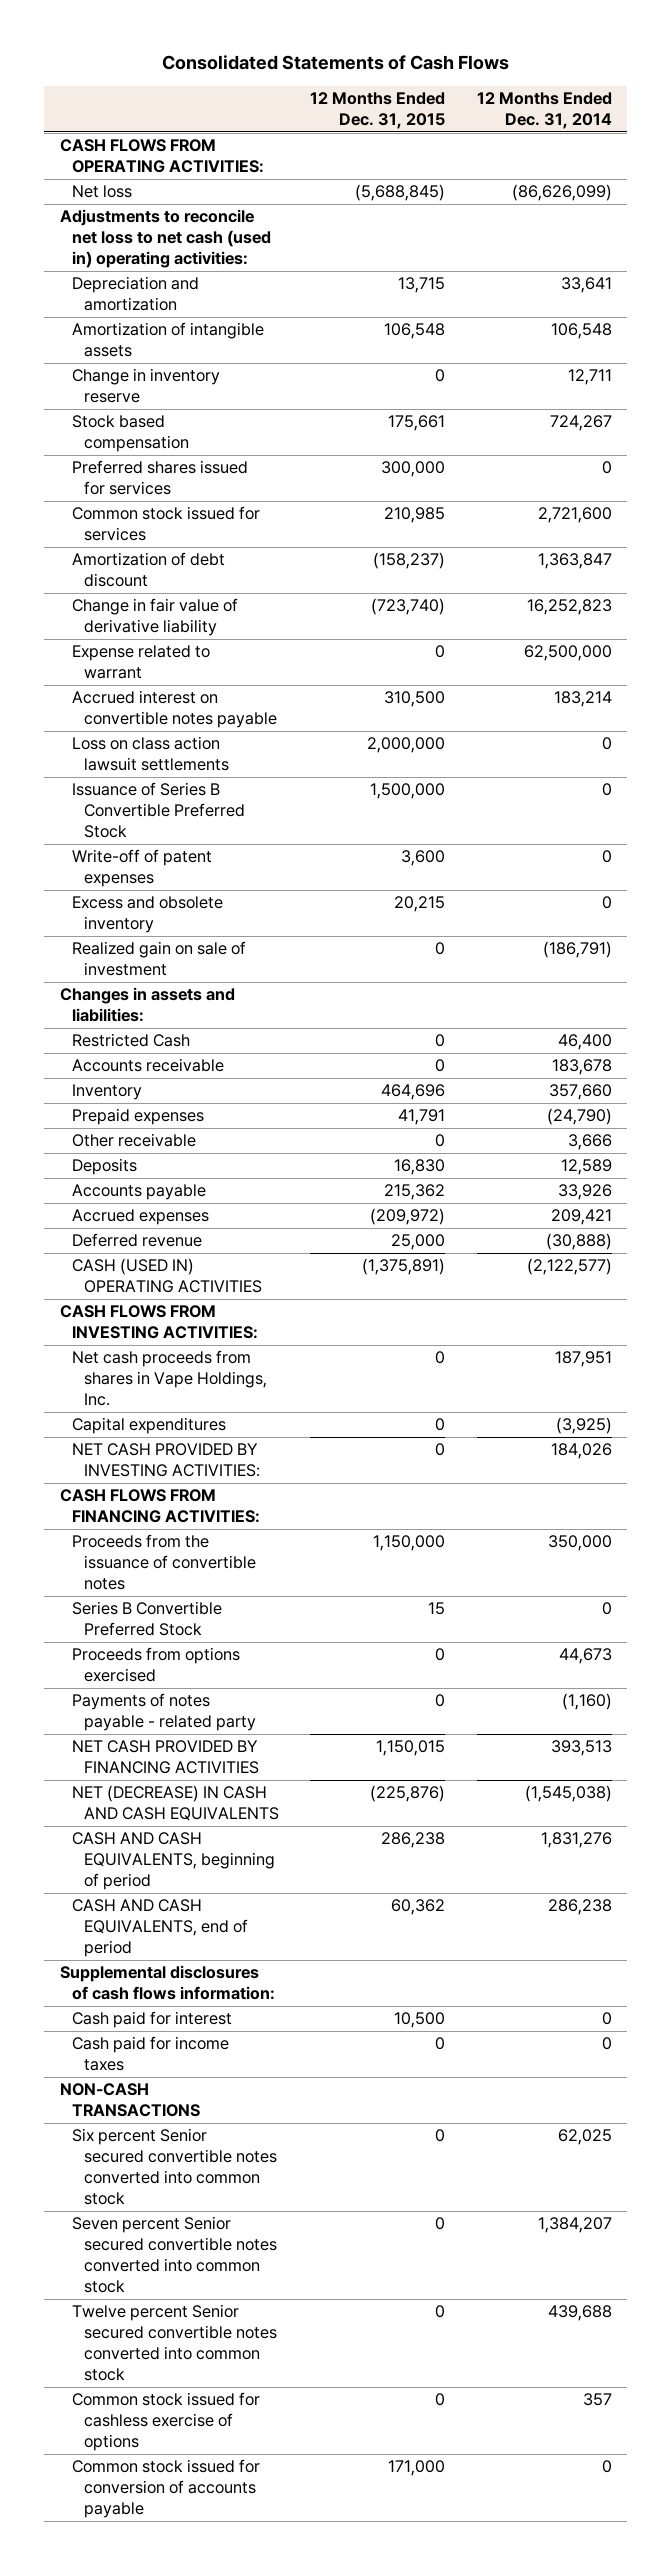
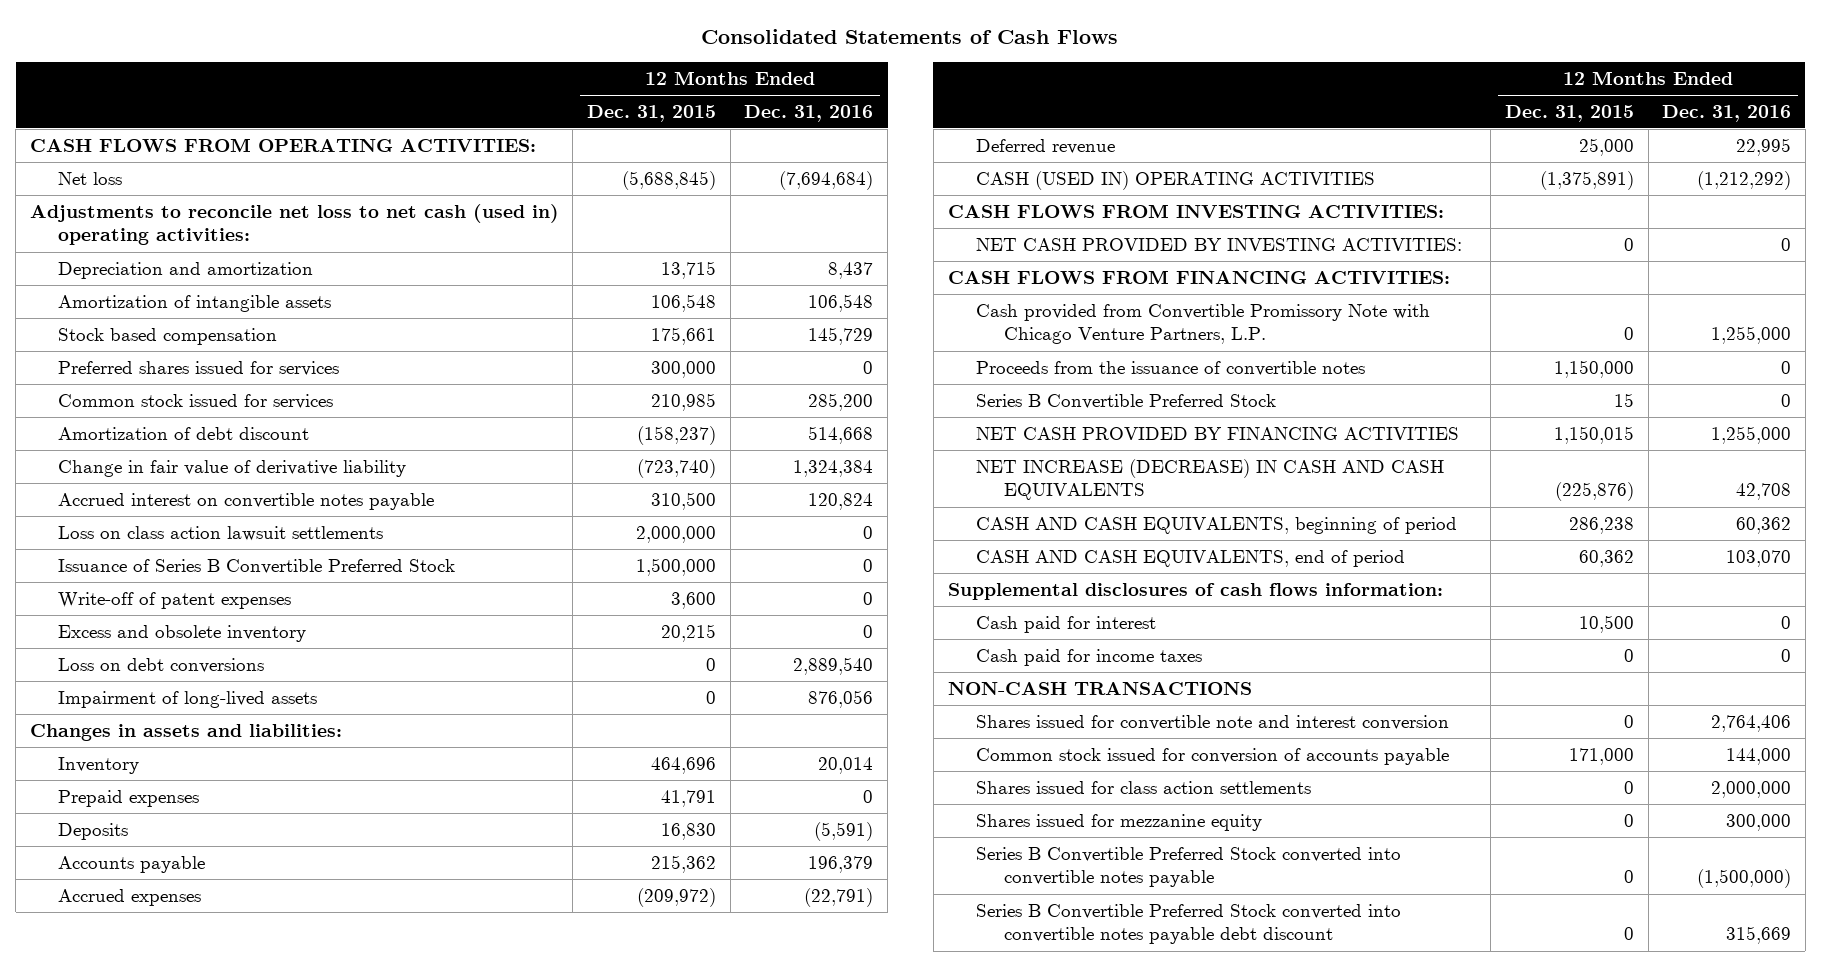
[476,92,612,130] 12 Months Ended Dec. 31, 2014 -> none
none -> [744,104,874,122] Dec. 31, 2016
[71,368,220,404] Change in inventory reserve -> none
[71,645,210,680] Expense related to warrant -> none
[71,941,246,977] Realized gain on sale of investment -> none
none -> [58,657,265,673] Loss on debt conversions
none -> [58,690,318,708] Impairment of long-lived assets
[71,1033,190,1048] Restricted Cash -> none
[71,1058,224,1073] Accounts receivable -> none
[71,1133,196,1148] Other receivable -> none
[71,1350,268,1407] Net cash proceeds from shares in Vape Holdings, Inc. -> none
[71,1417,226,1435] Capital expenditures -> none
none -> [975,303,1430,345] Cash provided from Convertible Promissory Note with Chicago Venture Partners, L.P.
[71,1647,240,1683] Proceeds from options exercised -> none
[71,1693,257,1732] Payments of notes payable - related party -> none
[71,1785,280,1822] NET (DECREASE) IN CASH AND CASH EQUIVALENTS -> [975,458,1444,501] NET INCREASE (DECREASE) IN CASH AND CASH EQUIVALENTS
[71,2128,278,2206] Six percent Senior secured convertible notes converted into common stock -> none
[71,2216,278,2294] Seven percent Senior secured convertible notes converted into common stock -> none
[71,2304,278,2382] Twelve percent Senior secured convertible notes converted into common stock -> none
[71,2392,260,2452] Common stock issued for cashless exercise of options -> none
none -> [975,714,1449,730] Shares issued for convertible note and interest conversion
none -> [975,780,1311,794] Shares issued for class action settlements
none -> [975,813,1262,831] Shares issued for mezzanine equity
none -> [975,846,1401,888] Series B Convertible Preferred Stock converted into convertible notes payable
none -> [975,903,1401,945] Series B Convertible Preferred Stock converted into convertible notes payable debt discount

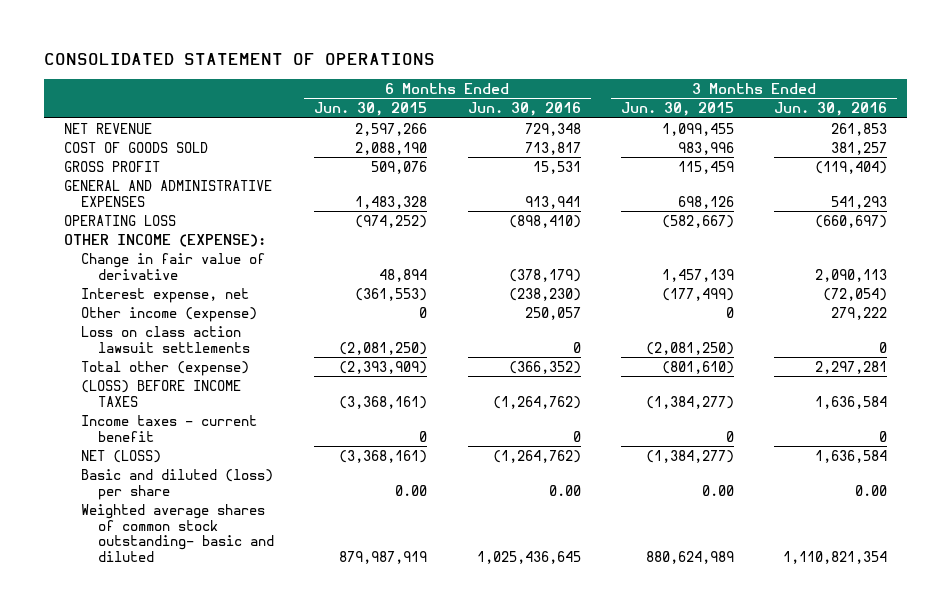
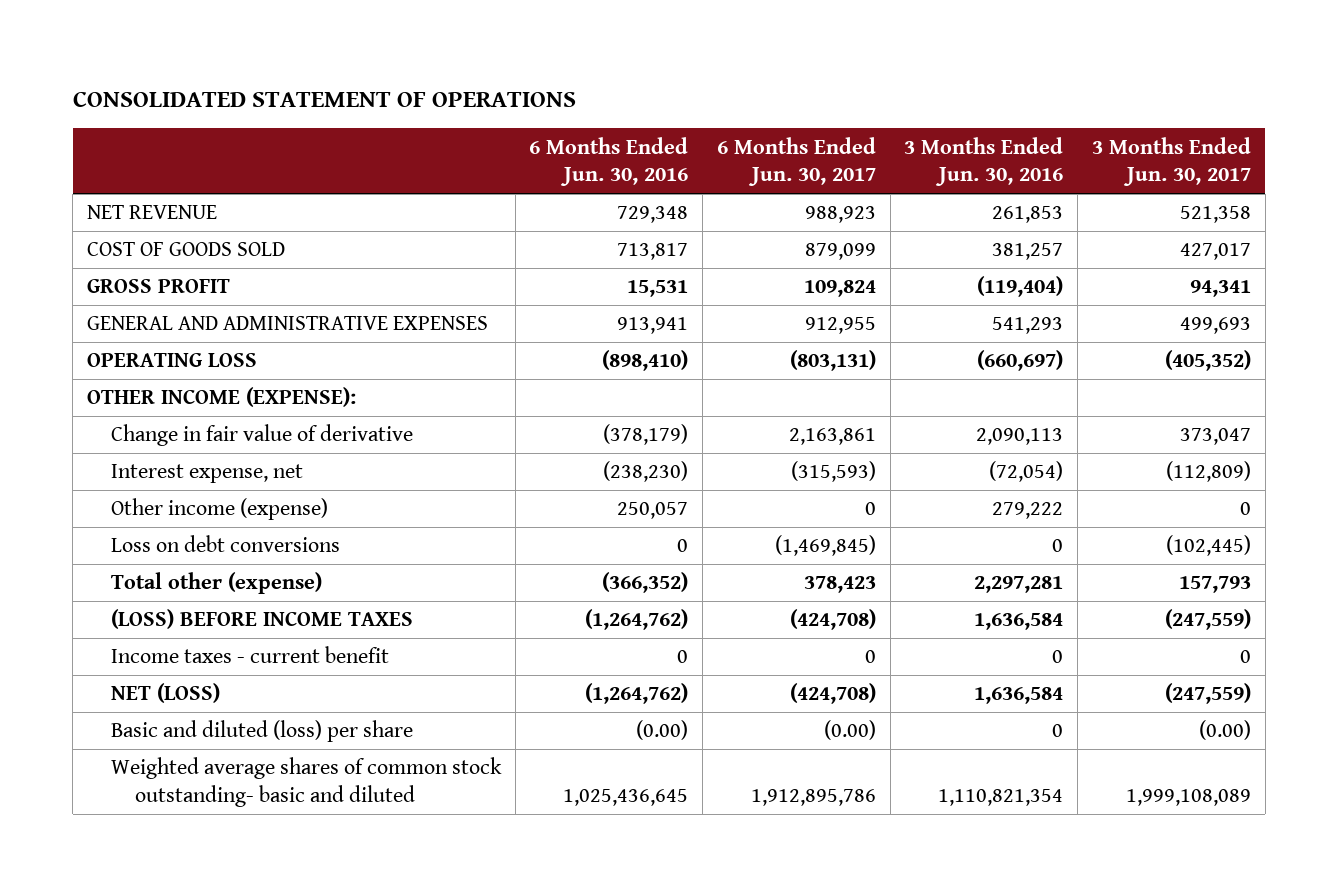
[314,102,428,117] Jun. 30, 2015 -> none
[620,102,734,117] Jun. 30, 2015 -> none
none -> [716,136,876,187] 6 Months Ended Jun. 30, 2017
none -> [1091,136,1251,187] 3 Months Ended Jun. 30, 2017
[81,325,251,353] Loss on class action lawsuit settlements -> none
none -> [110,535,340,553] Loss on debt conversions
[548,484,581,496] 0.00 -> [636,720,689,741] (0.00)
[855,484,888,496] 0.00 -> [1052,724,1064,738] 0

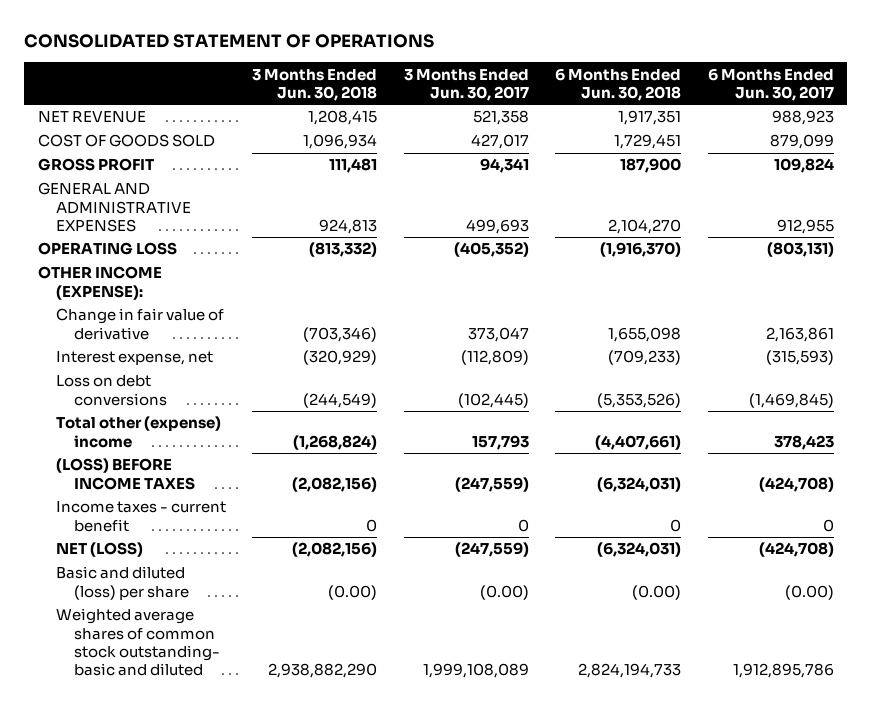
[529,136,689,187] 6 Months Ended Jun. 30, 2016 -> none
[904,136,1064,187] 3 Months Ended Jun. 30, 2016 -> none
none -> [252,68,378,101] 3 Months Ended Jun. 30, 2018
none -> [555,67,682,101] 6 Months Ended Jun. 30, 2018
[110,498,328,521] Other income (expense) -> none
[110,572,322,595] Total other (expense) -> [55,416,221,448] Total other (expense) income

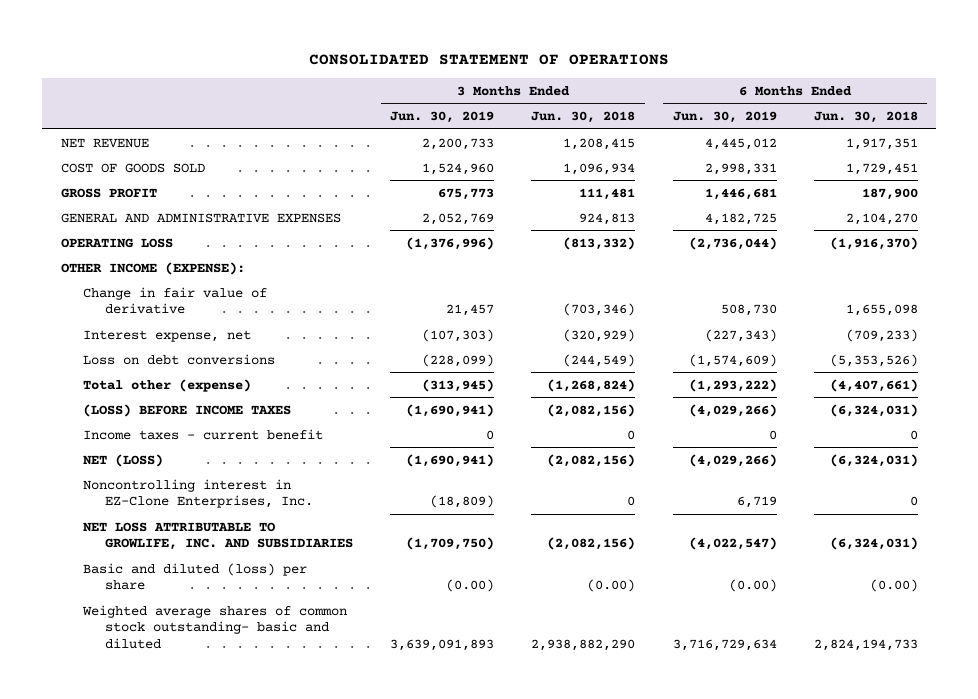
[403,68,529,101] 3 Months Ended Jun. 30, 2017 -> none
[708,67,835,101] 6 Months Ended Jun. 30, 2017 -> none
none -> [390,111,495,124] Jun. 30, 2019
none -> [672,111,777,124] Jun. 30, 2019
[55,416,221,448] Total other (expense) income -> [82,378,251,392] Total other (expense)
none -> [82,478,314,509] Noncontrolling interest in EZ-Clone Enterprises, Inc.
none -> [82,521,354,551] NET LOSS ATTRIBUTABLE TO GROWLIFE, INC. AND SUBSIDIARIES

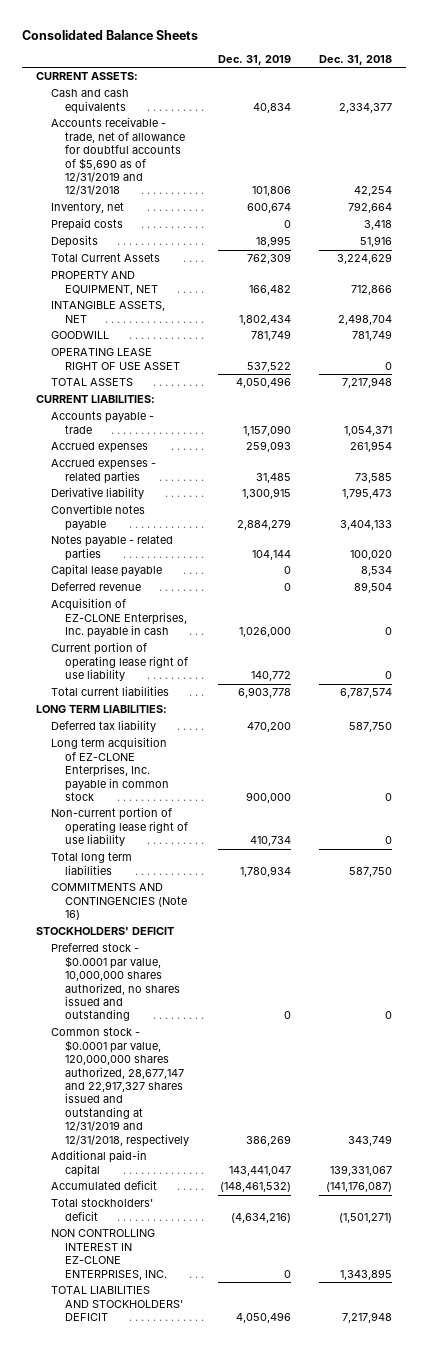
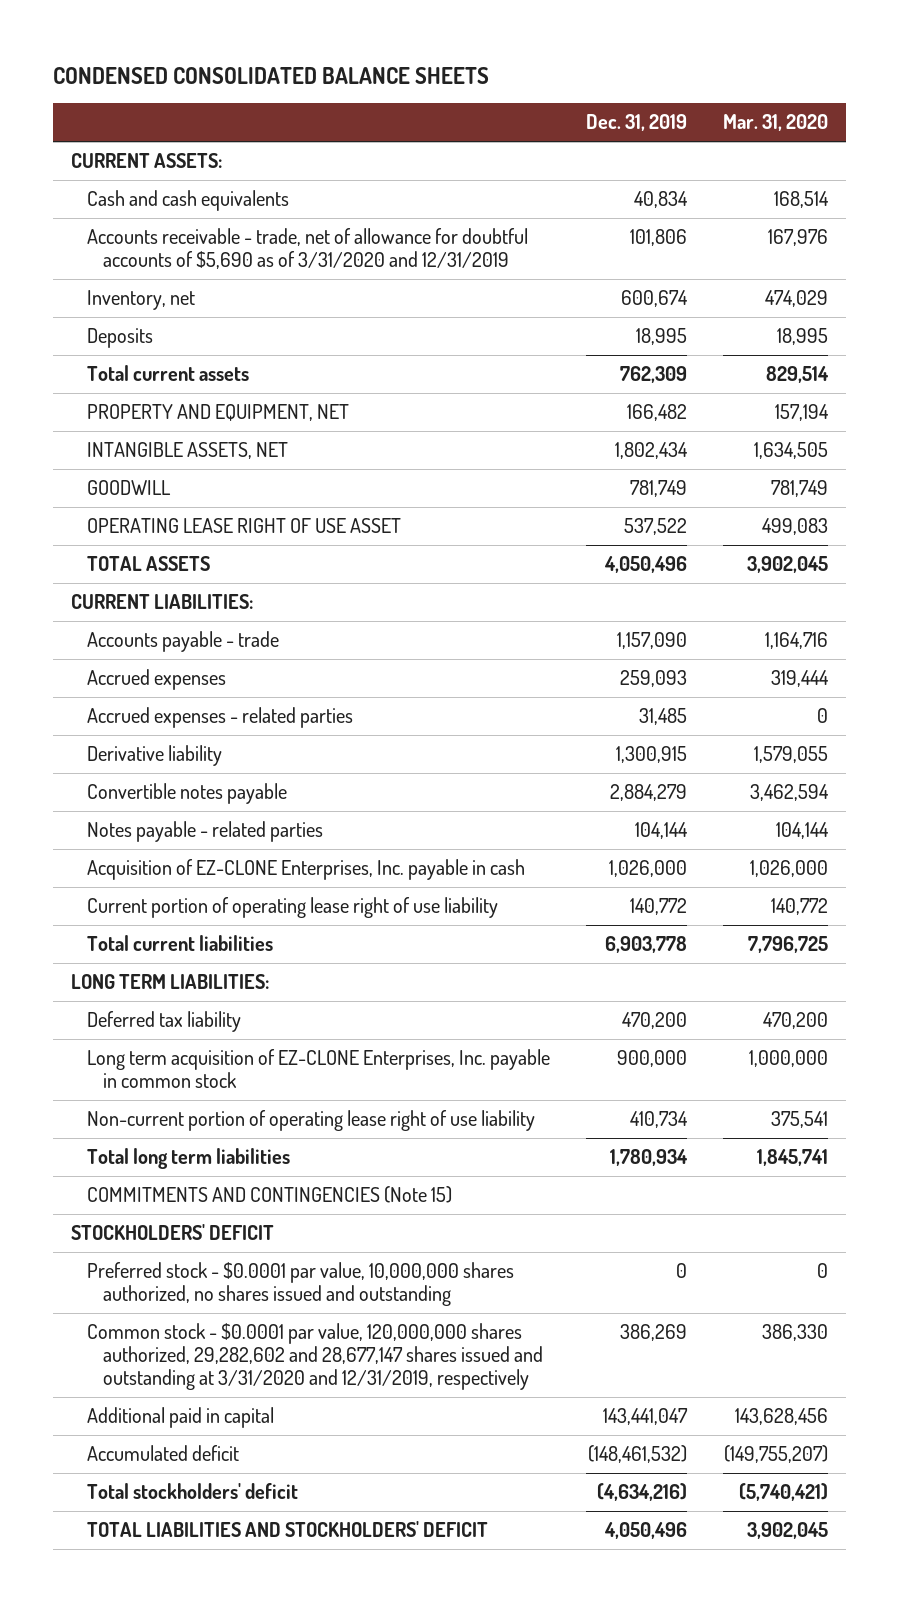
[22,29,199,40] Consolidated Balance Sheets -> [52,66,489,84] CONDENSED CONSOLIDATED BALANCE SHEETS
[318,55,392,66] Dec. 31, 2018 -> none
none -> [722,114,828,132] Mar. 31, 2020
[50,117,186,196] Accounts receivable - trade, net of allowance for doubtful accounts of $5,690 as of 12/31/2019 and 12/31/2018 -> [86,228,528,270] Accounts receivable - trade, net of allowance for doubtful accounts of $5,690 as of 3/31/2020 and 12/31/2019
[50,218,123,232] Prepaid costs -> none
[50,253,160,263] Total Current Assets -> [86,365,249,382] Total current assets
[50,564,162,578] Capital lease payable -> none
[50,582,141,592] Deferred revenue -> none
[50,883,188,921] COMMITMENTS AND CONTINGENCIES (Note 16) -> [86,1186,452,1204] COMMITMENTS AND CONTINGENCIES (Note 15)
[50,1027,190,1147] Common stock - $0.0001 par value, 120,000,000 shares authorized, 28,677,147 and 22,917,327 shares issued and outstanding at 12/31/2019 and 12/31/2018, respectively -> [86,1323,543,1391] Common stock - $0.0001 par value, 120,000,000 shares authorized, 29,282,602 and 28,677,147 shares issued and outstanding at 3/31/2020 and 12/31/2019, respectively
[50,1150,147,1177] Additional paid-in capital -> [86,1407,274,1429] Additional paid in capital
[50,1229,168,1280] NON CONTROLLING INTEREST IN EZ-CLONE ENTERPRISES, INC. -> none

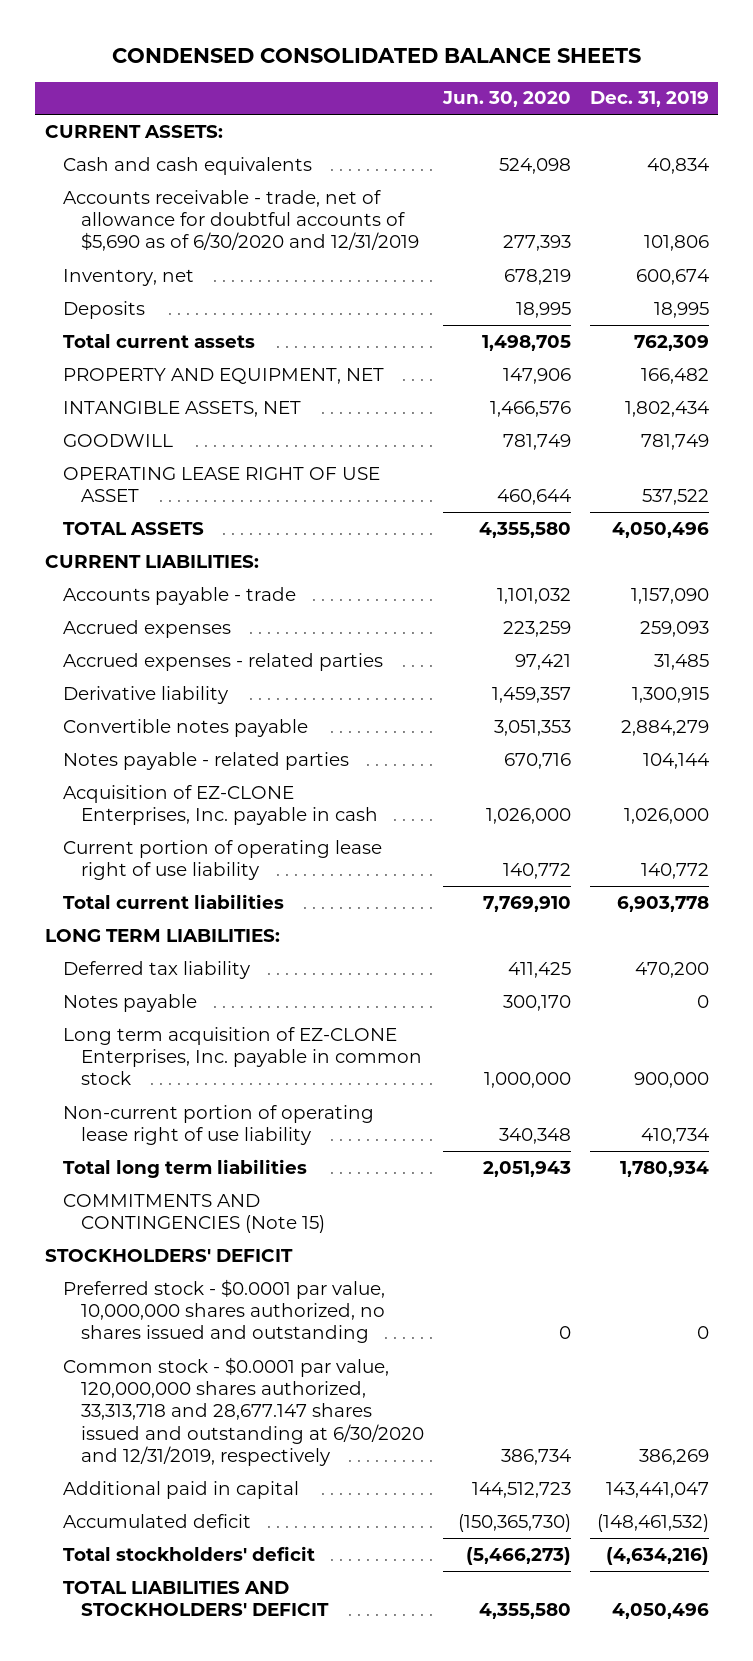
[722,114,828,132] Mar. 31, 2020 -> none
none -> [441,91,571,108] Jun. 30, 2020
[86,228,528,270] Accounts receivable - trade, net of allowance for doubtful accounts of $5,690 as of 3/31/2020 and 12/31/2019 -> [62,189,419,252] Accounts receivable - trade, net of allowance for doubtful accounts of $5,690 as of 6/30/2020 and 12/31/2019
none -> [62,993,197,1012] Notes payable
[86,1323,543,1391] Common stock - $0.0001 par value, 120,000,000 shares authorized, 29,282,602 and 28,677,147 shares issued and outstanding at 3/31/2020 and 12/31/2019, respectively -> [62,1356,424,1467] Common stock - $0.0001 par value, 120,000,000 shares authorized, 33,313,718 and 28,677.147 shares issued and outstanding at 6/30/2020 and 12/31/2019, respectively

